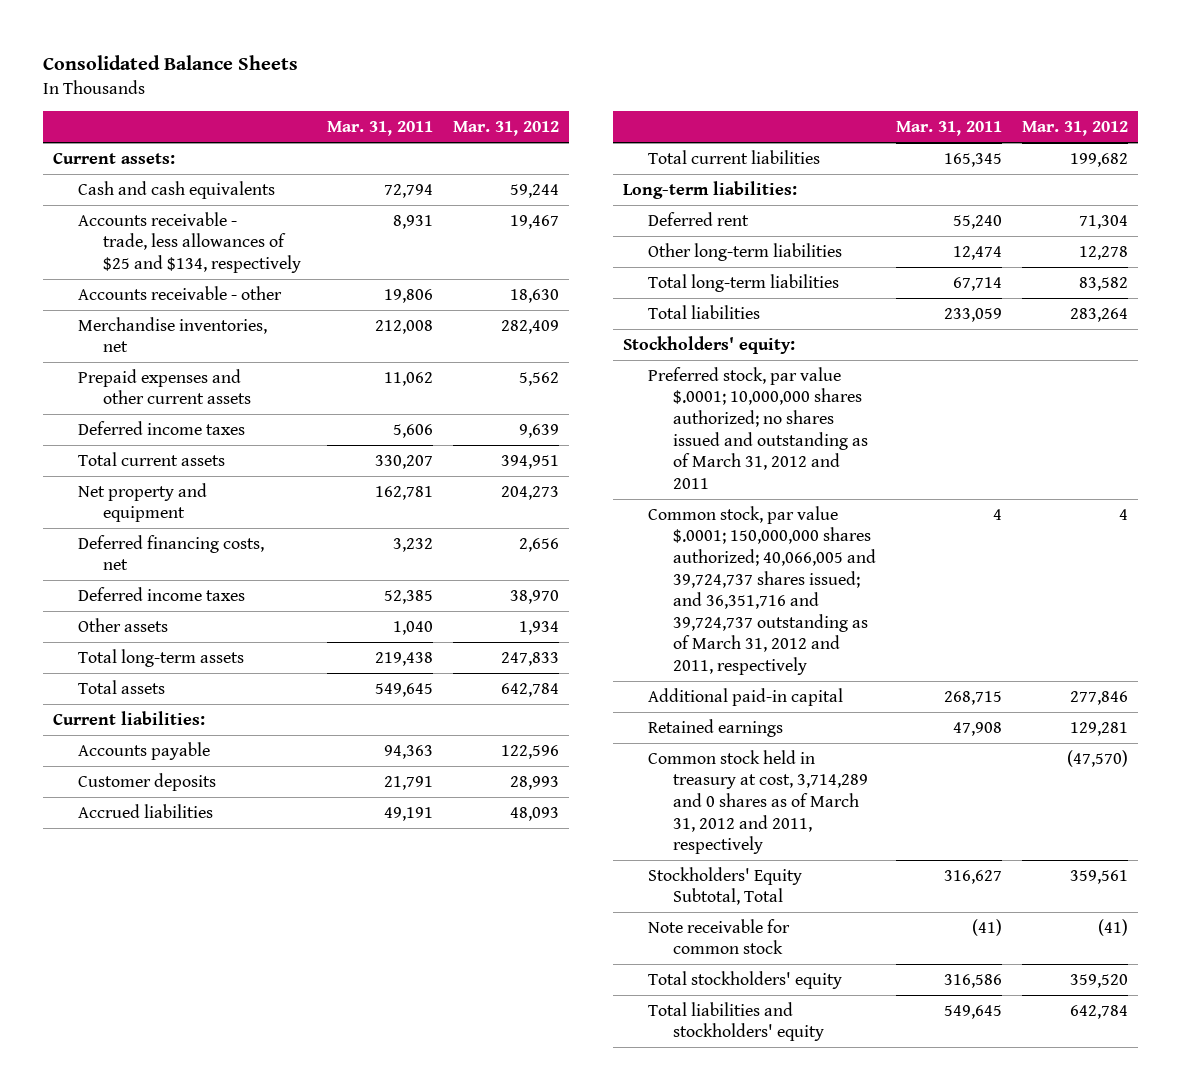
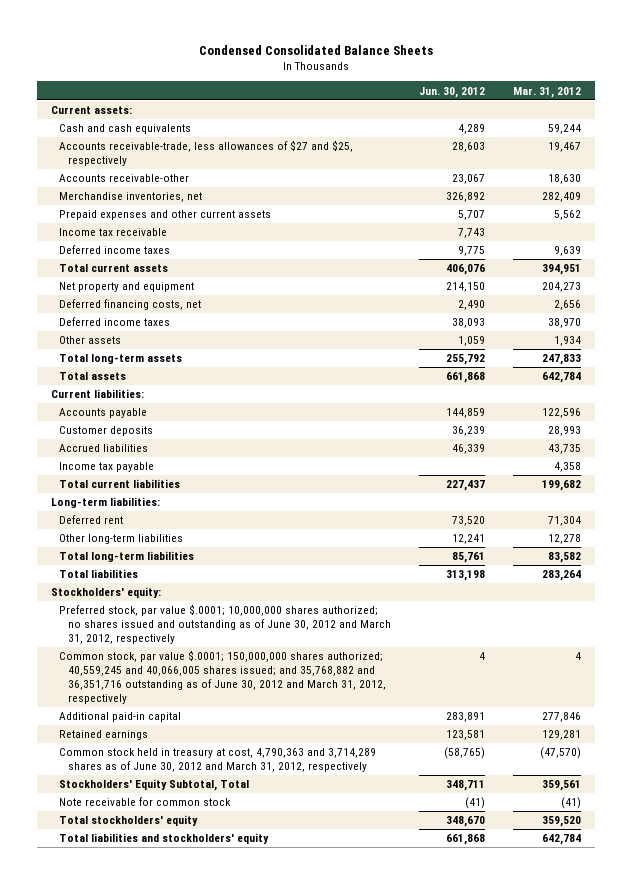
[43,55,299,71] Consolidated Balance Sheets -> [199,44,434,55] Condensed Consolidated Balance Sheets
[326,121,433,137] Mar. 31, 2011 -> none
none -> [418,86,485,98] Jun. 30, 2012
[78,211,302,273] Accounts receivable - trade, less allowances of $25 and $134, respectively -> [59,140,354,167] Accounts receivable-trade, less allowances of $27 and $25, respectively
[78,285,283,300] Accounts receivable - other -> [59,174,190,183] Accounts receivable-other
none -> [59,228,168,237] Income tax receivable
[509,806,559,821] 48,093 -> [547,444,581,455] 43,735
none -> [59,462,155,473] Income tax payable
[647,366,868,489] Preferred stock, par value $.0001; 10,000,000 shares authorized; no shares issued and outstanding as of March 31, 2012 and 2011 -> [59,604,391,645] Preferred stock, par value $.0001; 10,000,000 shares authorized; no shares issued and outstanding as of June 30, 2012 and March 31, 2012, respectively
[647,505,876,675] Common stock, par value $.0001; 150,000,000 shares authorized; 40,066,005 and 39,724,737 shares issued; and 36,351,716 and 39,724,737 outstanding as of March 31, 2012 and 2011, respectively -> [59,650,386,705] Common stock, par value $.0001; 150,000,000 shares authorized; 40,559,245 and 40,066,005 shares issued; and 35,768,882 and 36,351,716 outstanding as of June 30, 2012 and March 31, 2012, respectively
[647,749,868,855] Common stock held in treasury at cost, 3,714,289 and 0 shares as of March 31, 2012 and 2011, respectively -> [59,748,377,773] Common stock held in treasury at cost, 4,790,363 and 3,714,289 shares as of June 30, 2012 and March 31, 2012, respectively

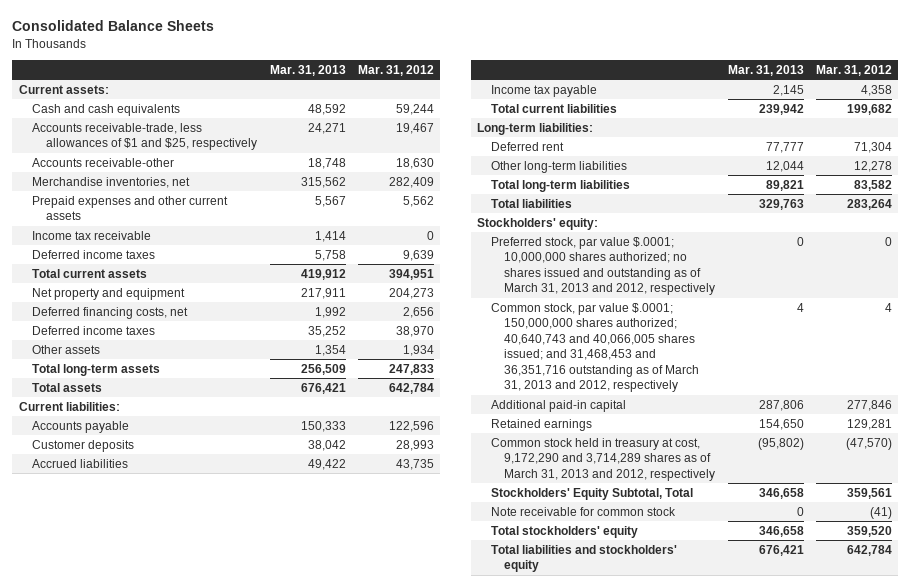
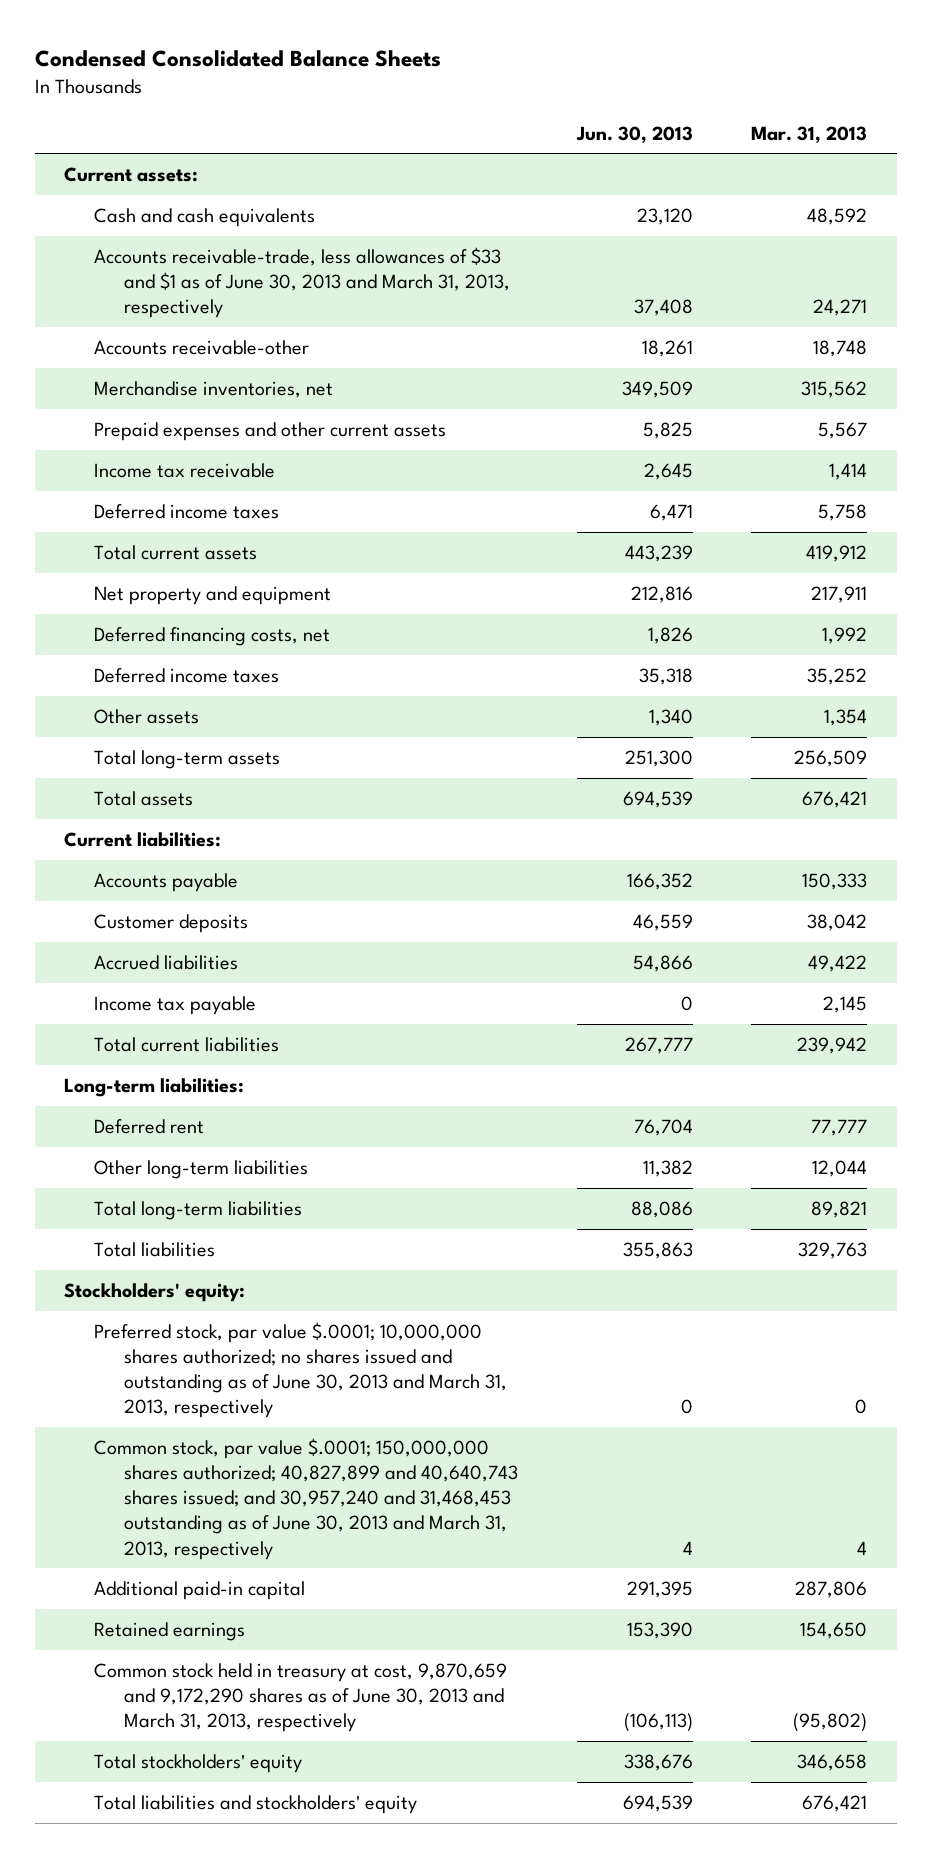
[12,20,215,32] Consolidated Balance Sheets -> [34,49,441,67] Condensed Consolidated Balance Sheets
[357,64,434,76] Mar. 31, 2012 -> none
none -> [575,125,693,143] Jun. 30, 2013
[32,122,258,151] Accounts receivable-trade, less allowances of $1 and $25, respectively -> [94,246,511,319] Accounts receivable-trade, less allowances of $33 and $1 as of June 30, 2013 and March 31, 2013, respectively
[490,236,716,296] Preferred stock, par value $.0001; 10,000,000 shares authorized; no shares issued and outstanding as of March 31, 2013 and 2012, respectively -> [94,1321,508,1419] Preferred stock, par value $.0001; 10,000,000 shares authorized; no shares issued and outstanding as of June 30, 2013 and March 31, 2013, respectively
[490,302,700,393] Common stock, par value $.0001; 150,000,000 shares authorized; 40,640,743 and 40,066,005 shares issued; and 31,468,453 and 36,351,716 outstanding as of March 31, 2013 and 2012, respectively -> [94,1437,519,1560] Common stock, par value $.0001; 150,000,000 shares authorized; 40,827,899 and 40,640,743 shares issued; and 30,957,240 and 31,468,453 outstanding as of June 30, 2013 and March 31, 2013, respectively
[490,487,693,500] Stockholders' Equity Subtotal, Total -> none
[490,506,676,516] Note receivable for common stock -> none
[490,437,716,481] Common stock held in treasury at cost, 9,172,290 and 3,714,289 shares as of March 31, 2013 and 2012, respectively -> [94,1662,508,1733] Common stock held in treasury at cost, 9,870,659 and 9,172,290 shares as of June 30, 2013 and March 31, 2013, respectively

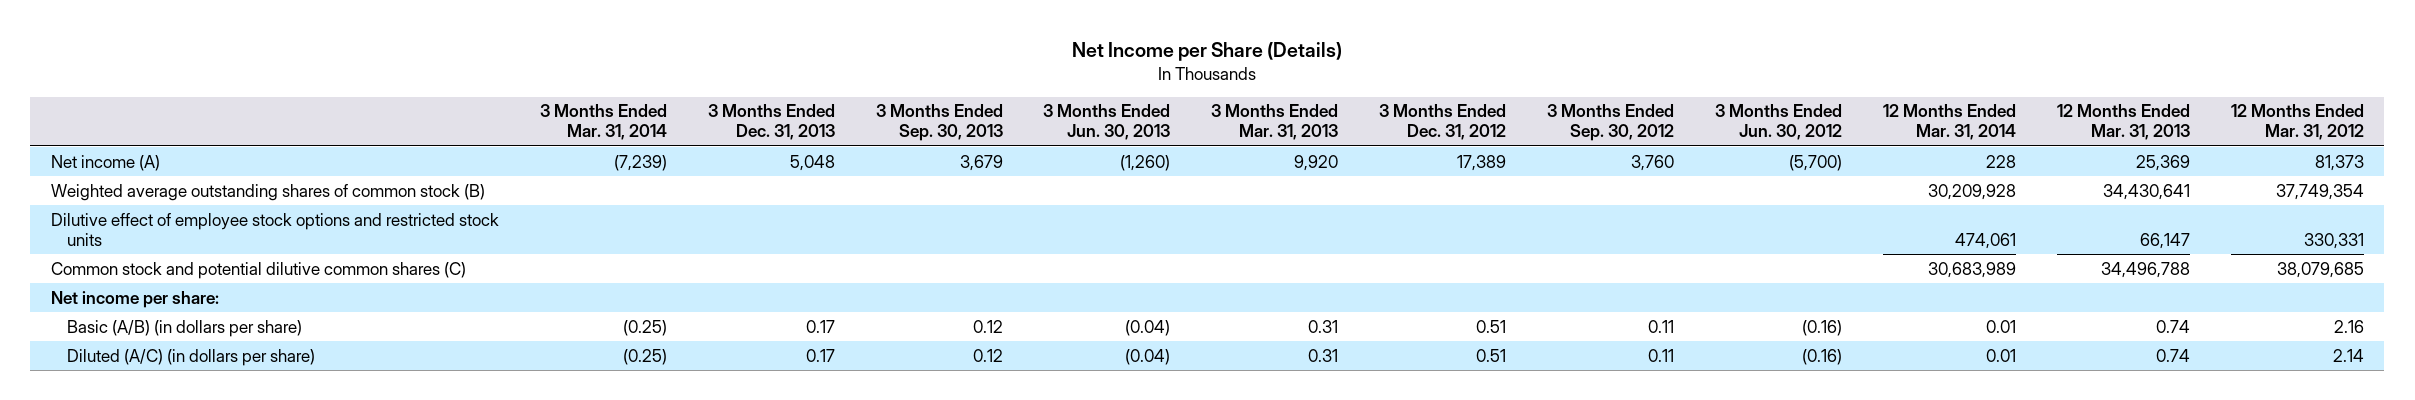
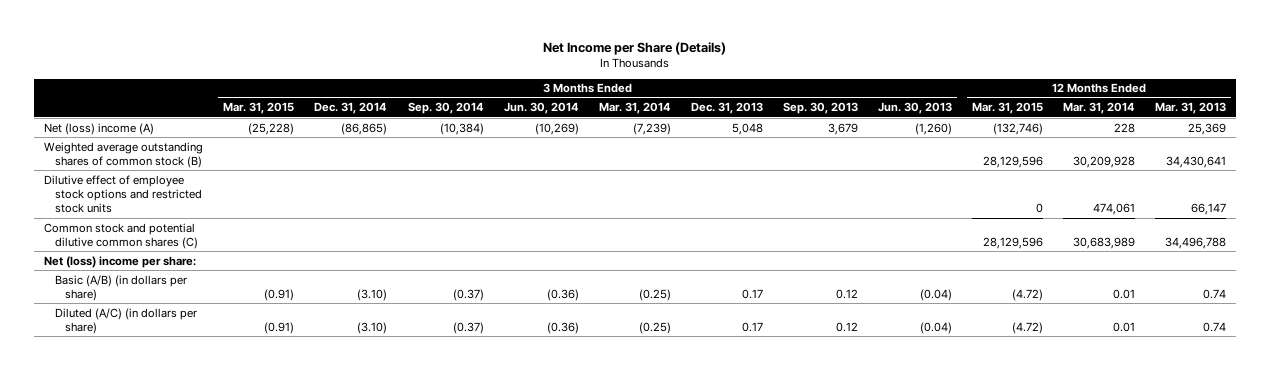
[1211,104,1339,141] 3 Months Ended Mar. 31, 2013 -> none
[1379,104,1507,141] 3 Months Ended Dec. 31, 2012 -> none
[1547,104,1675,142] 3 Months Ended Sep. 30, 2012 -> none
[1715,104,1843,141] 3 Months Ended Jun. 30, 2012 -> none
[2230,104,2364,141] 12 Months Ended Mar. 31, 2012 -> none
none -> [223,102,295,115] Mar. 31, 2015
none -> [314,102,388,115] Dec. 31, 2014
none -> [407,102,484,115] Sep. 30, 2014
none -> [503,102,579,115] Jun. 30, 2014
none -> [972,102,1044,115] Mar. 31, 2015
[50,154,160,171] Net income (A) -> [44,122,155,135] Net (loss) income (A)
[50,290,219,308] Net income per share: -> [44,255,197,268] Net (loss) income per share:

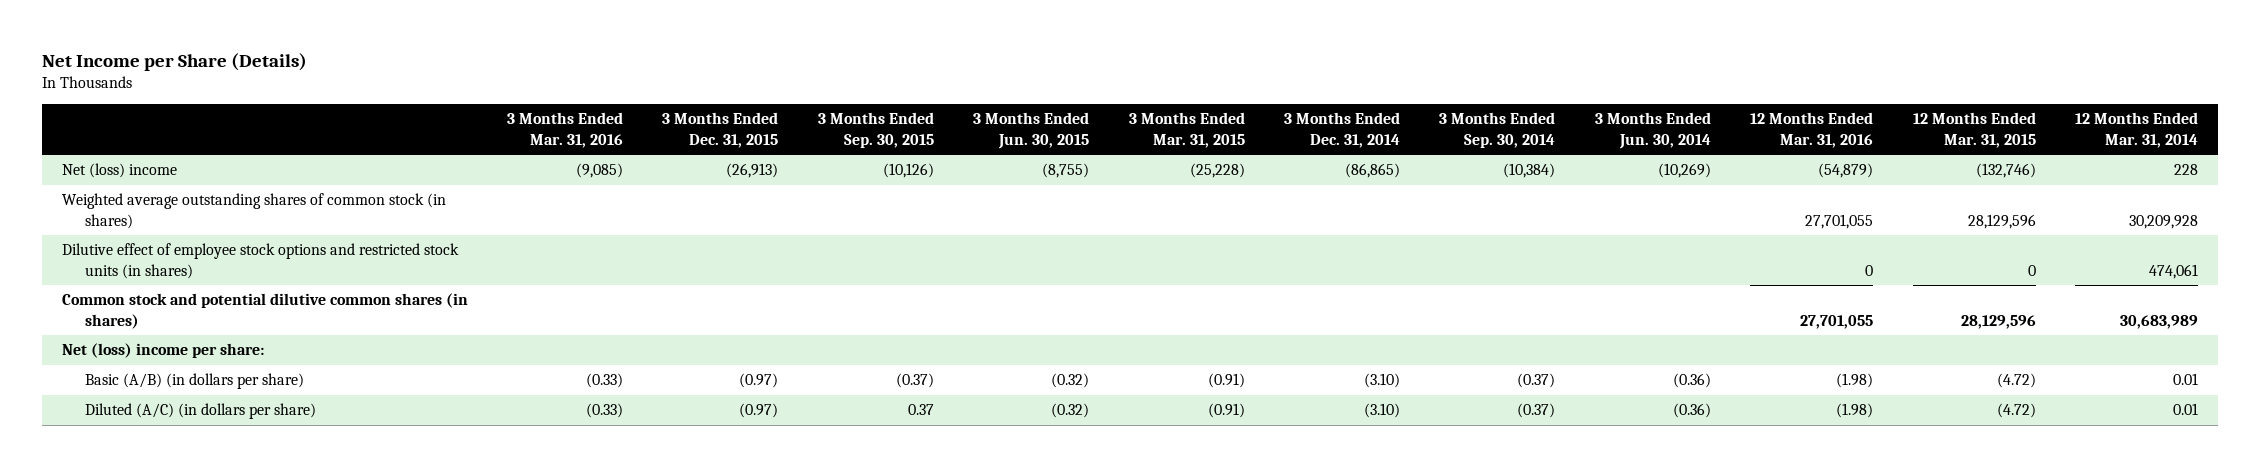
[598,102,671,115] Mar. 31, 2014 -> none
[690,102,763,115] Dec. 31, 2013 -> none
[782,102,858,115] Sep. 30, 2013 -> none
[877,102,952,115] Jun. 30, 2013 -> none
[1155,102,1227,115] Mar. 31, 2013 -> none
none -> [507,112,624,148] 3 Months Ended Mar. 31, 2016
none -> [662,112,779,148] 3 Months Ended Dec. 31, 2015
none -> [817,112,934,148] 3 Months Ended Sep. 30, 2015
none -> [973,112,1090,149] 3 Months Ended Jun. 30, 2015
none -> [1750,112,1874,148] 12 Months Ended Mar. 31, 2016
[44,122,155,135] Net (loss) income (A) -> [61,163,177,179] Net (loss) income
[44,141,204,168] Weighted average outstanding shares of common stock (B) -> [61,193,446,229] Weighted average outstanding shares of common stock (in shares)
[44,174,202,214] Dilutive effect of employee stock options and restricted stock units -> [61,243,459,279] Dilutive effect of employee stock options and restricted stock units (in shares)
[44,222,198,249] Common stock and potential dilutive common shares (C) -> [61,293,468,329] Common stock and potential dilutive common shares (in shares)

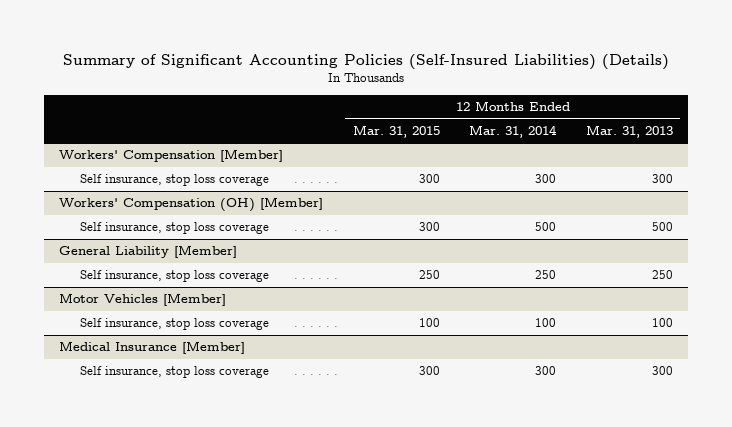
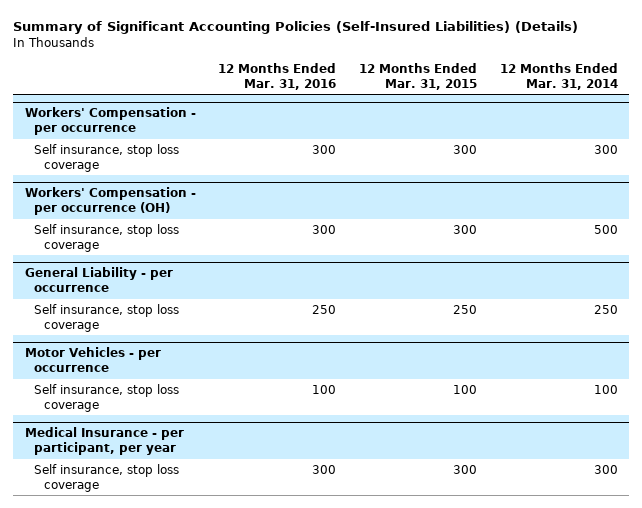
[585,124,673,138] Mar. 31, 2013 -> none
none -> [218,63,337,90] 12 Months Ended Mar. 31, 2016
[59,149,284,163] Workers' Compensation [Member] -> [24,107,196,136] Workers' Compensation - per occurrence
[59,197,324,213] Workers' Compensation (OH) [Member] -> [24,187,196,216] Workers' Compensation - per occurrence (OH)
[59,245,238,259] General Liability [Member] -> [24,267,173,293] General Liability - per occurrence
[59,293,227,307] Motor Vehicles [Member] -> [24,347,161,373] Motor Vehicles - per occurrence
[59,341,246,355] Medical Insurance [Member] -> [24,427,184,456] Medical Insurance - per participant, per year

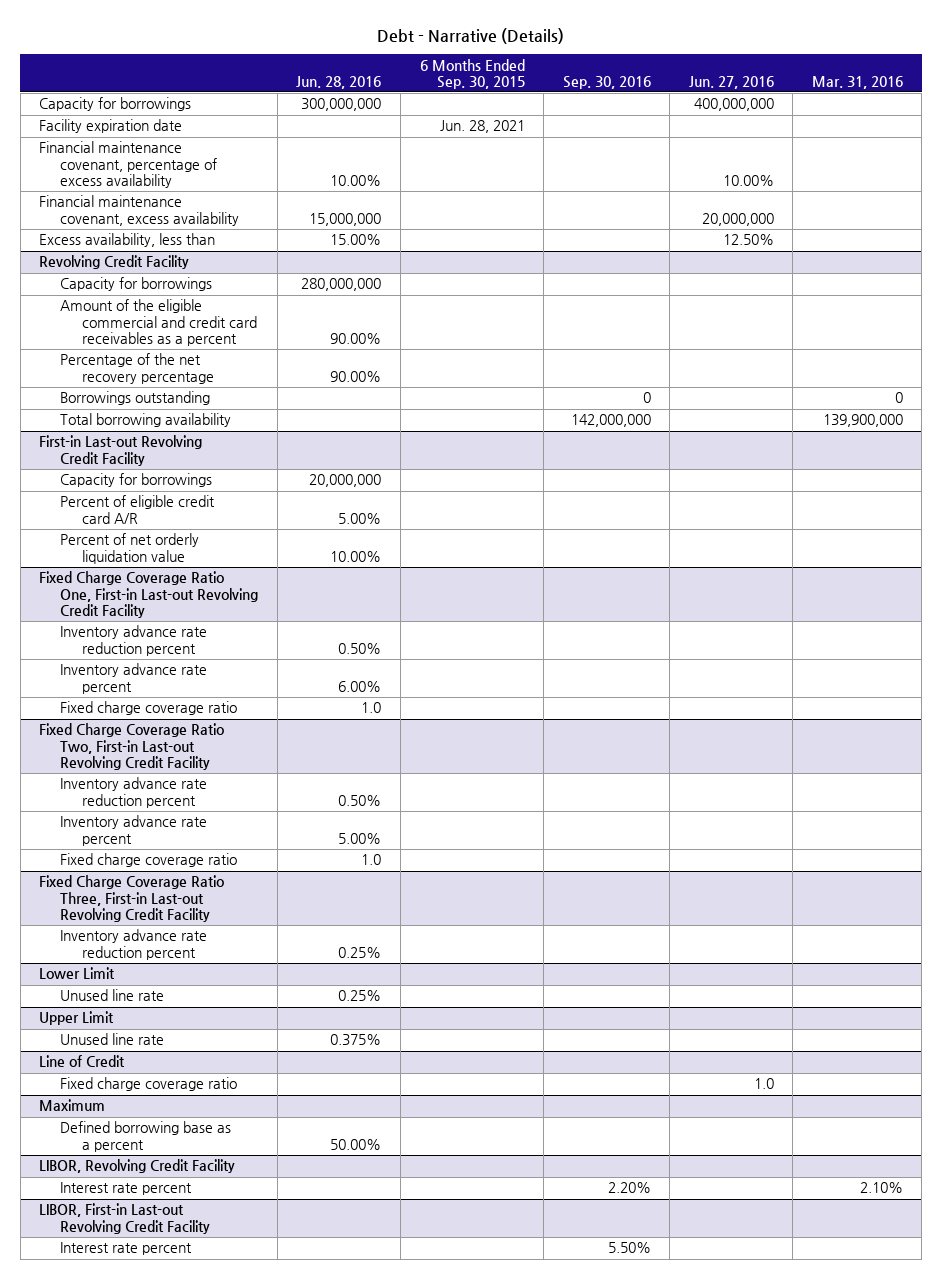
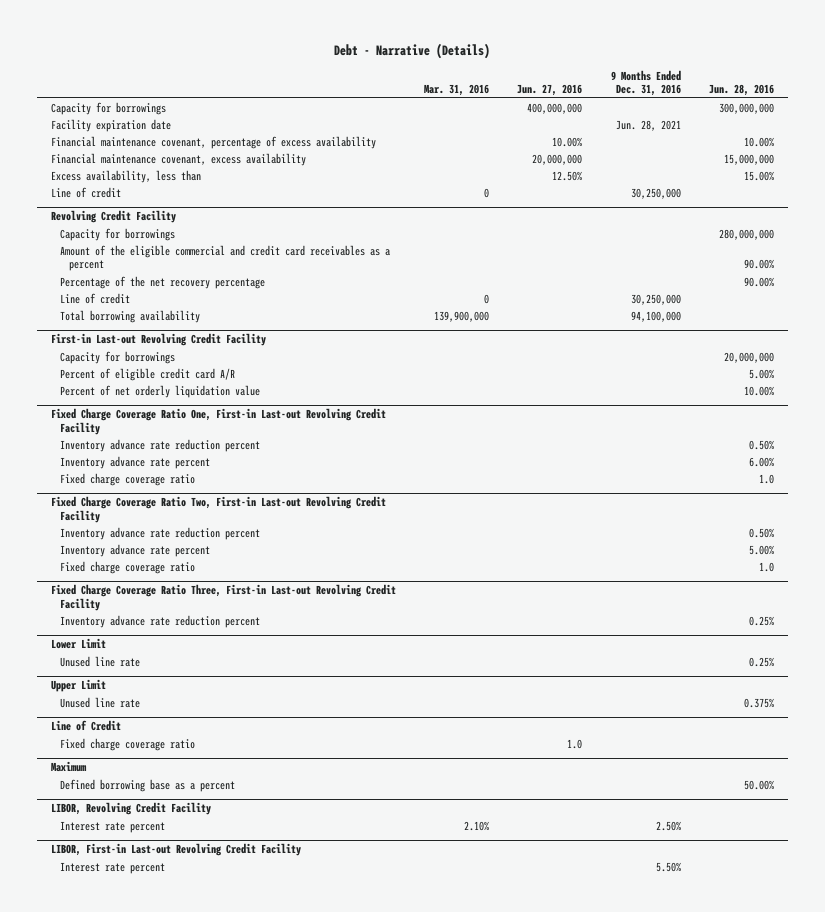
[419,58,525,89] 6 Months Ended Sep. 30, 2015 -> none
[562,75,651,89] Sep. 30, 2016 -> none
none -> [610,69,681,97] 9 Months Ended Dec. 31, 2016
none -> [51,186,122,198] Line of credit
[60,391,211,406] Borrowings outstanding -> none
none -> [60,292,131,304] Line of credit

